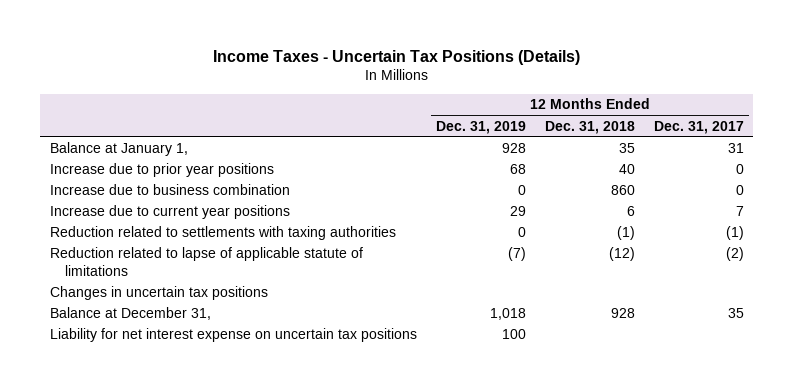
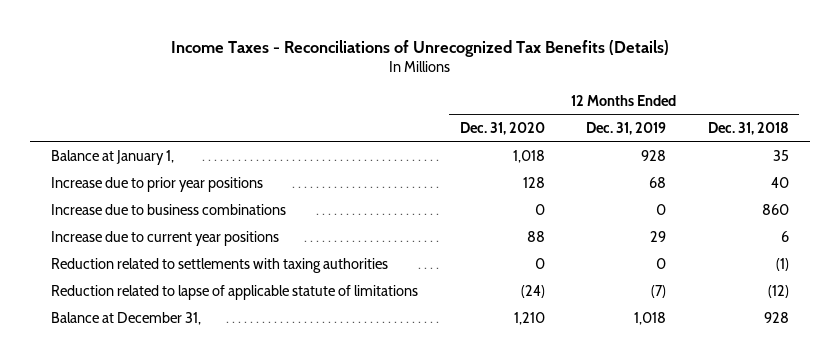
[212,49,580,65] Income Taxes - Uncertain Tax Positions (Details) -> [170,39,669,57] Income Taxes - Reconciliations of Unrecognized Tax Benefits (Details)
[653,120,744,134] Dec. 31, 2017 -> none
none -> [459,121,545,135] Dec. 31, 2020
[49,184,290,196] Increase due to business combination -> [51,203,287,215] Increase due to business combinations
[49,286,268,301] Changes in uncertain tax positions -> none
[49,328,417,343] Liability for net interest expense on uncertain tax positions -> none

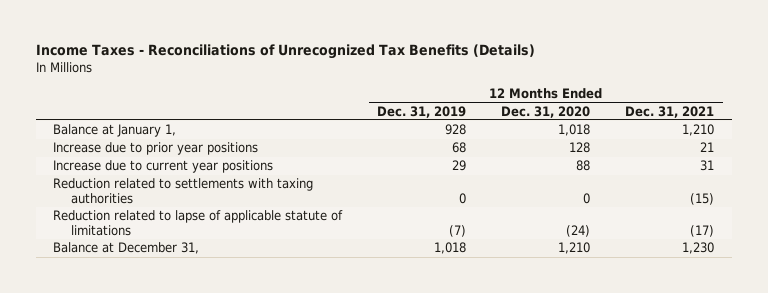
[707,121,789,135] Dec. 31, 2018 -> none
none -> [625,105,715,118] Dec. 31, 2021
[51,203,287,215] Increase due to business combinations -> none

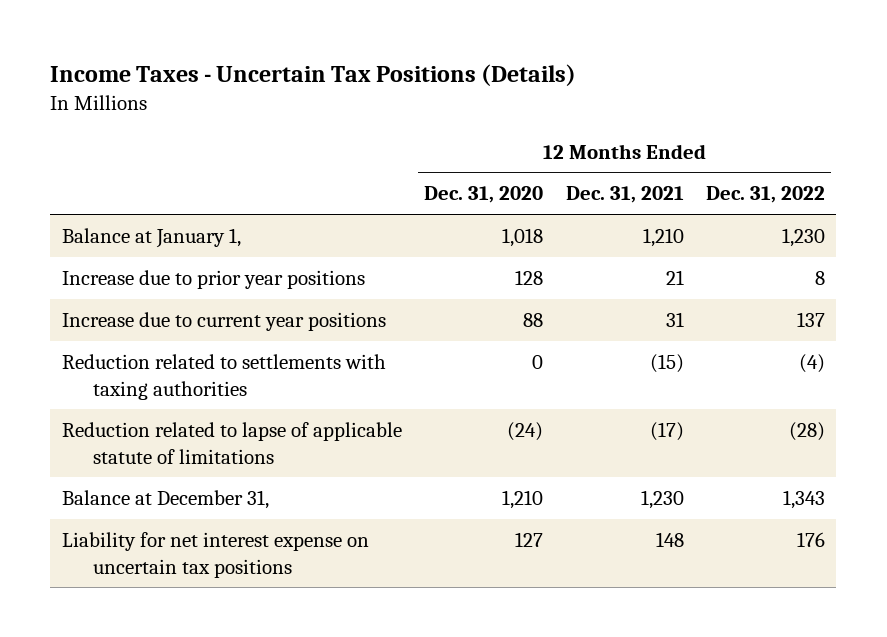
[35,44,535,60] Income Taxes - Reconciliations of Unrecognized Tax Benefits (Details) -> [50,64,577,87] Income Taxes - Uncertain Tax Positions (Details)
[377,105,467,118] Dec. 31, 2019 -> none
none -> [706,186,826,204] Dec. 31, 2022
none -> [61,531,369,578] Liability for net interest expense on uncertain tax positions

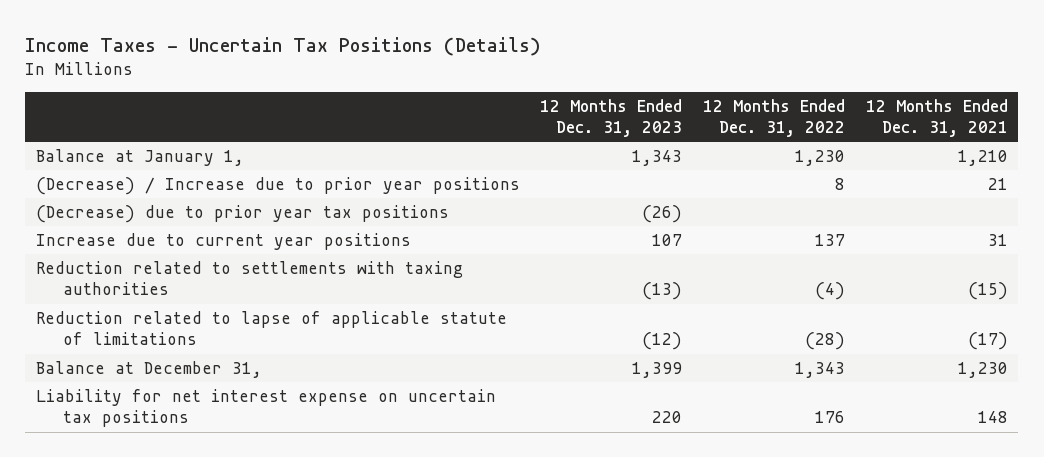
[424,186,544,204] Dec. 31, 2020 -> none
none -> [540,98,683,138] 12 Months Ended Dec. 31, 2023
[61,269,365,289] Increase due to prior year positions -> [35,176,520,195] (Decrease) / Increase due to prior year positions
none -> [35,204,449,223] (Decrease) due to prior year tax positions

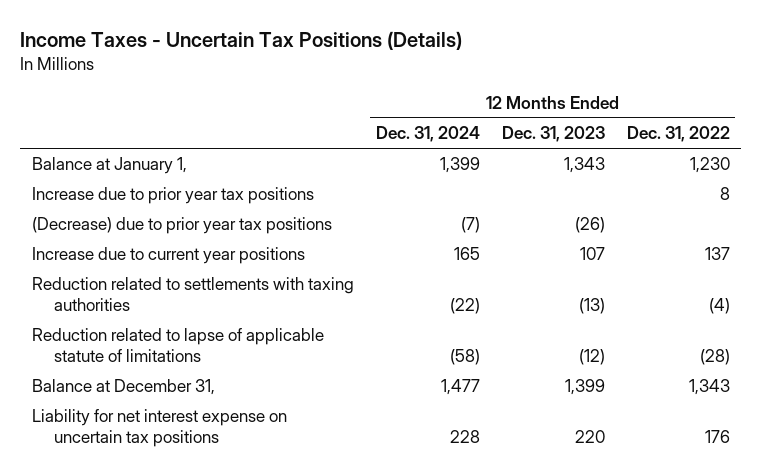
[866,98,1009,138] 12 Months Ended Dec. 31, 2021 -> none
none -> [375,126,480,143] Dec. 31, 2024
[35,176,520,195] (Decrease) / Increase due to prior year positions -> [31,187,314,205] Increase due to prior year tax positions

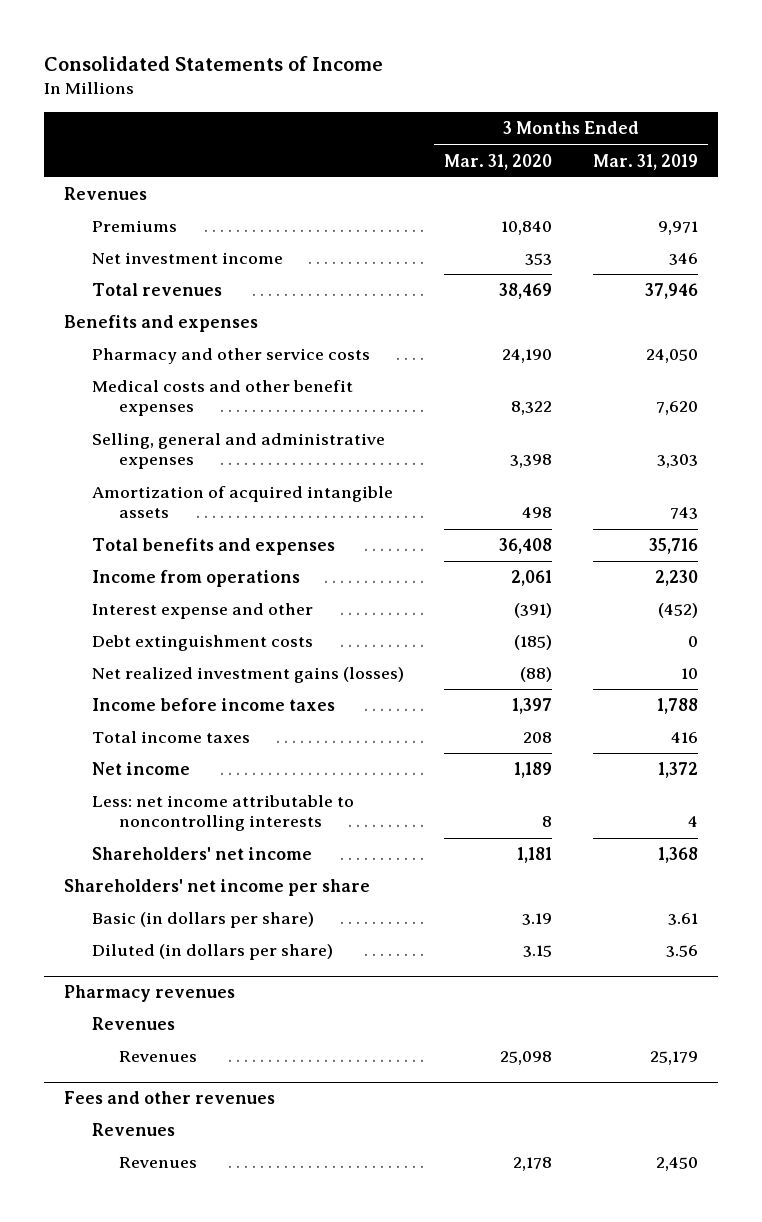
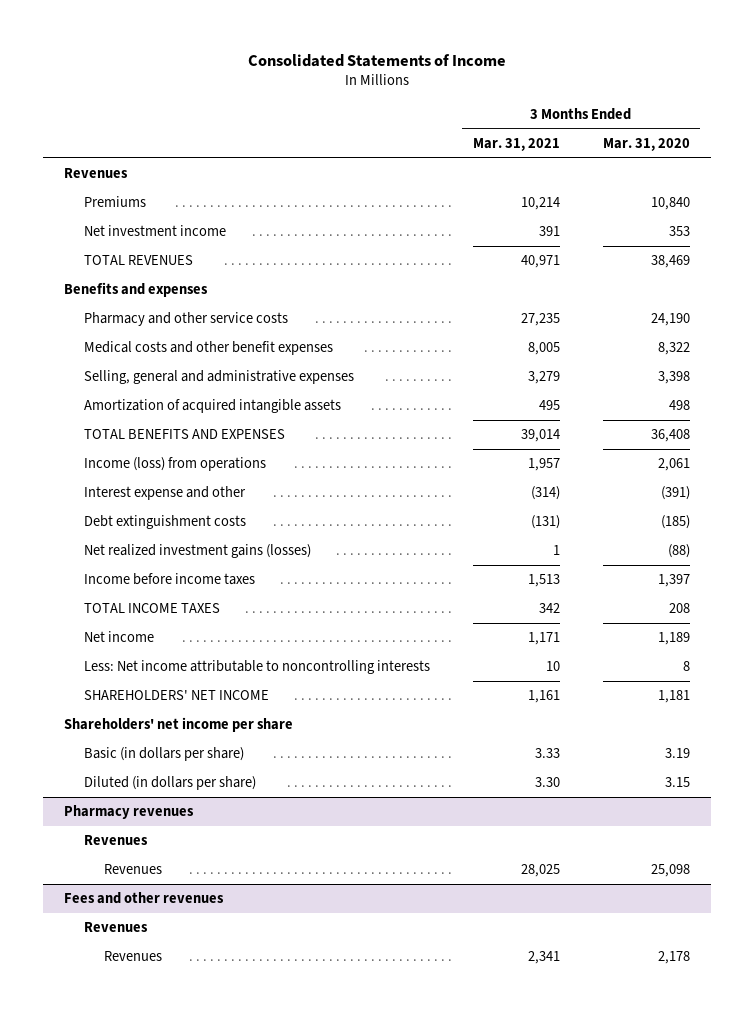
[593,153,699,170] Mar. 31, 2019 -> none
none -> [472,137,560,151] Mar. 31, 2021
[91,283,222,297] Total revenues -> [84,255,194,266] TOTAL REVENUES
[91,538,335,556] Total benefits and expenses -> [84,429,286,440] TOTAL BENEFITS AND EXPENSES
[91,570,300,588] Income from operations -> [84,457,267,472] Income (loss) from operations
[91,731,250,744] Total income taxes -> [84,603,221,614] TOTAL INCOME TAXES
[91,795,354,832] Less: net income attributable to noncontrolling interests -> [84,660,431,675] Less: Net income attributable to noncontrolling interests
[91,847,312,861] Shareholders' net income -> [84,690,270,701] SHAREHOLDERS' NET INCOME

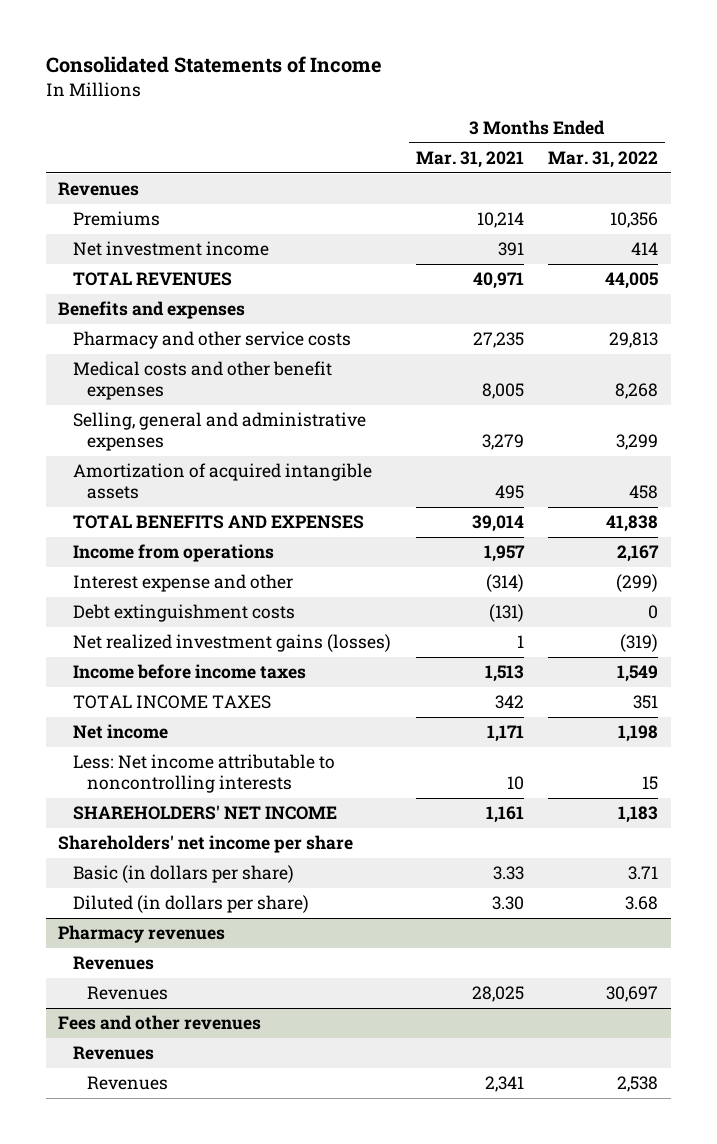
[602,137,690,151] Mar. 31, 2020 -> none
none -> [548,150,659,168] Mar. 31, 2022
[84,457,267,472] Income (loss) from operations -> [72,544,274,563] Income from operations

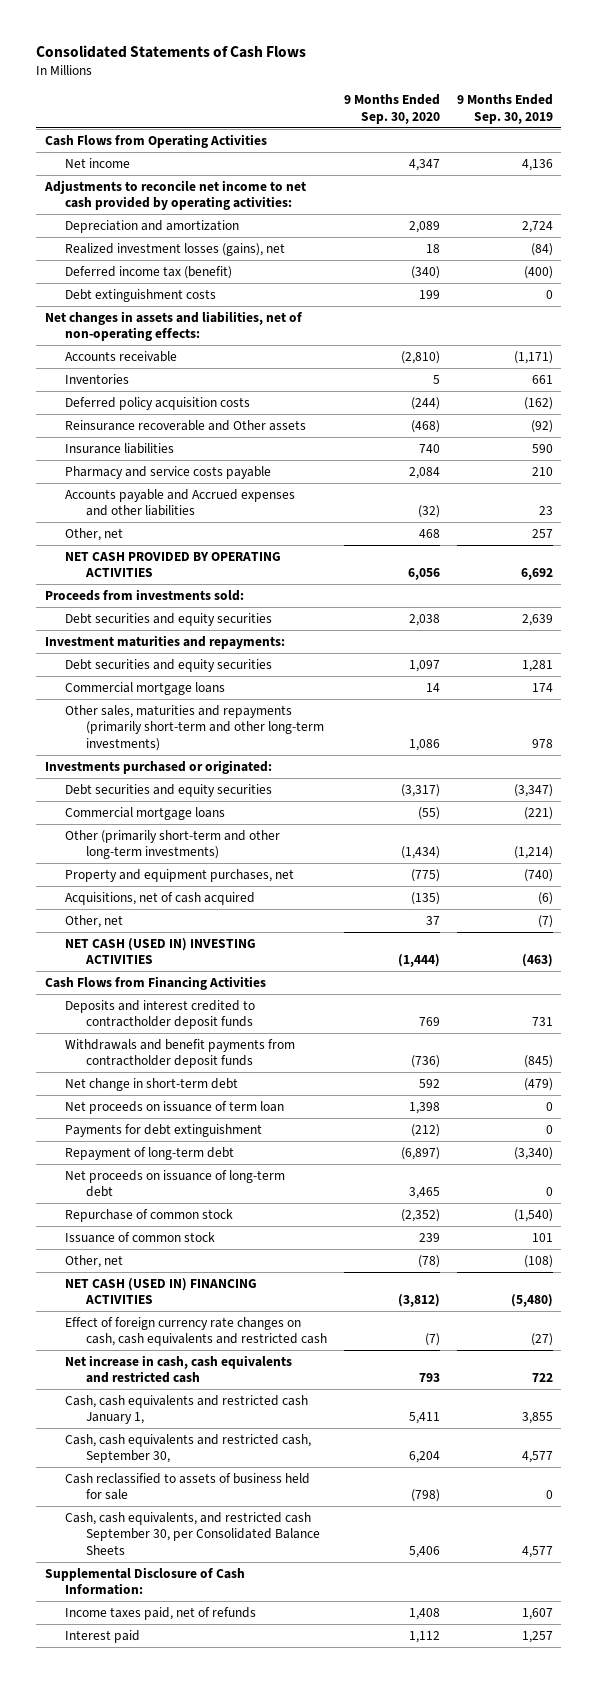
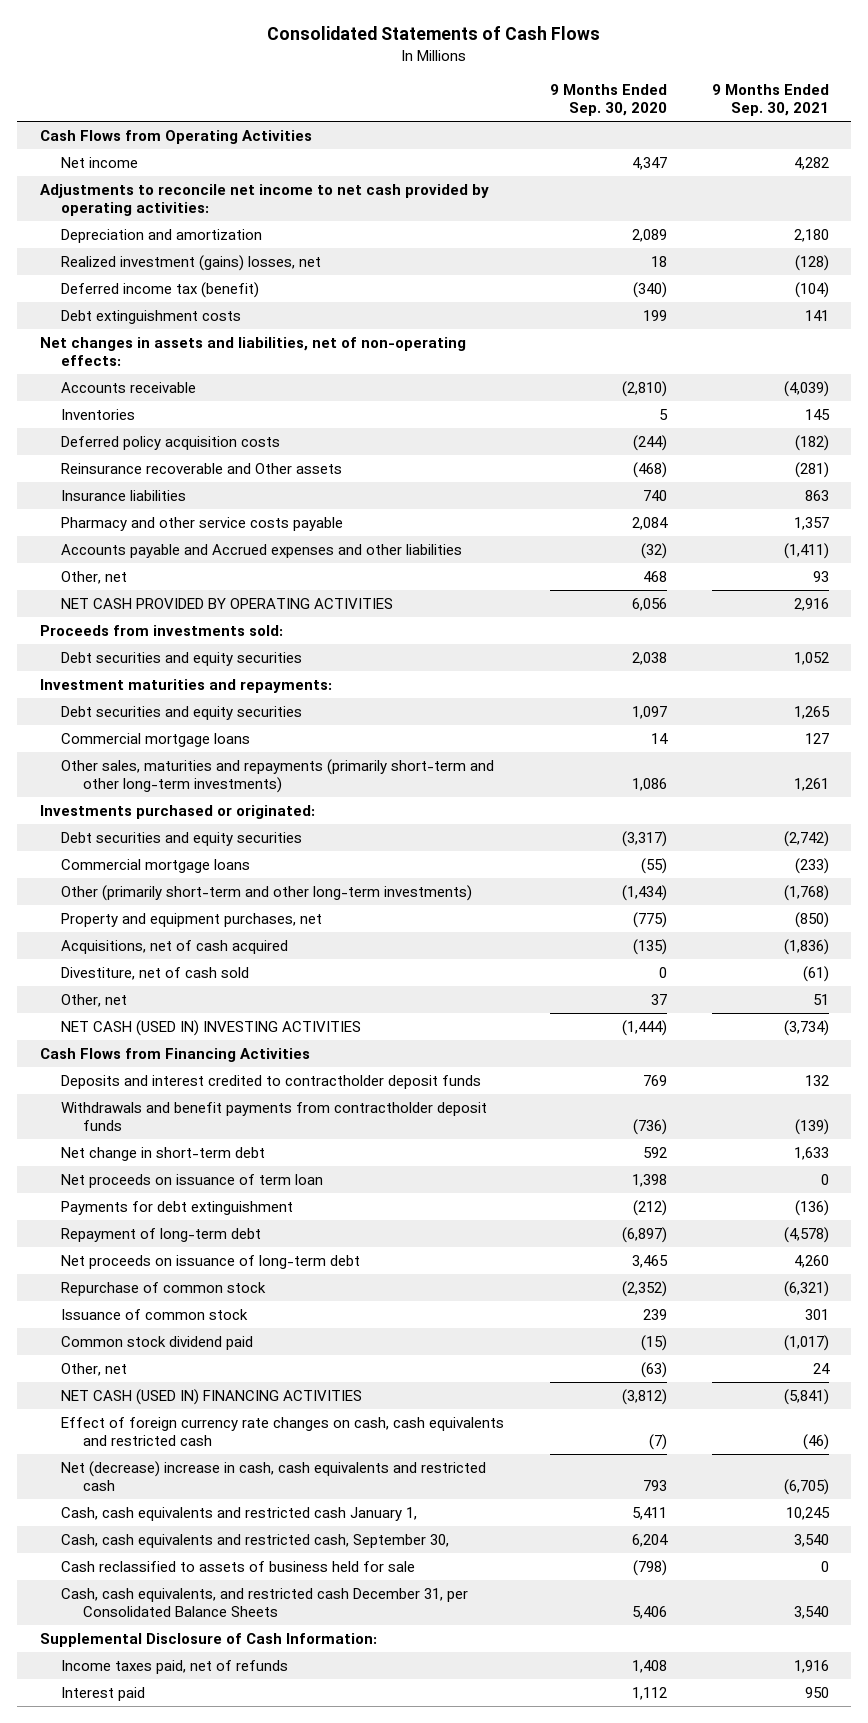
[456,94,553,124] 9 Months Ended Sep. 30, 2019 -> none
none -> [711,83,829,116] 9 Months Ended Sep. 30, 2021
[65,242,286,256] Realized investment losses (gains), net -> [61,254,322,271] Realized investment (gains) losses, net
[65,465,272,479] Pharmacy and service costs payable -> [61,516,344,531] Pharmacy and other service costs payable
none -> [61,966,250,980] Divestiture, net of cash sold
none -> [61,1335,254,1350] Common stock dividend paid
[417,1254,440,1268] (78) -> [640,1361,667,1378] (63)
[65,1354,293,1384] Net increase in cash, cash equivalents and restricted cash -> [61,1460,487,1491] Net (decrease) increase in cash, cash equivalents and restricted cash
[65,1511,320,1555] Cash, cash equivalents, and restricted cash September 30, per Consolidated Balance Sheets -> [61,1587,469,1617] Cash, cash equivalents, and restricted cash December 31, per Consolidated Balance Sheets

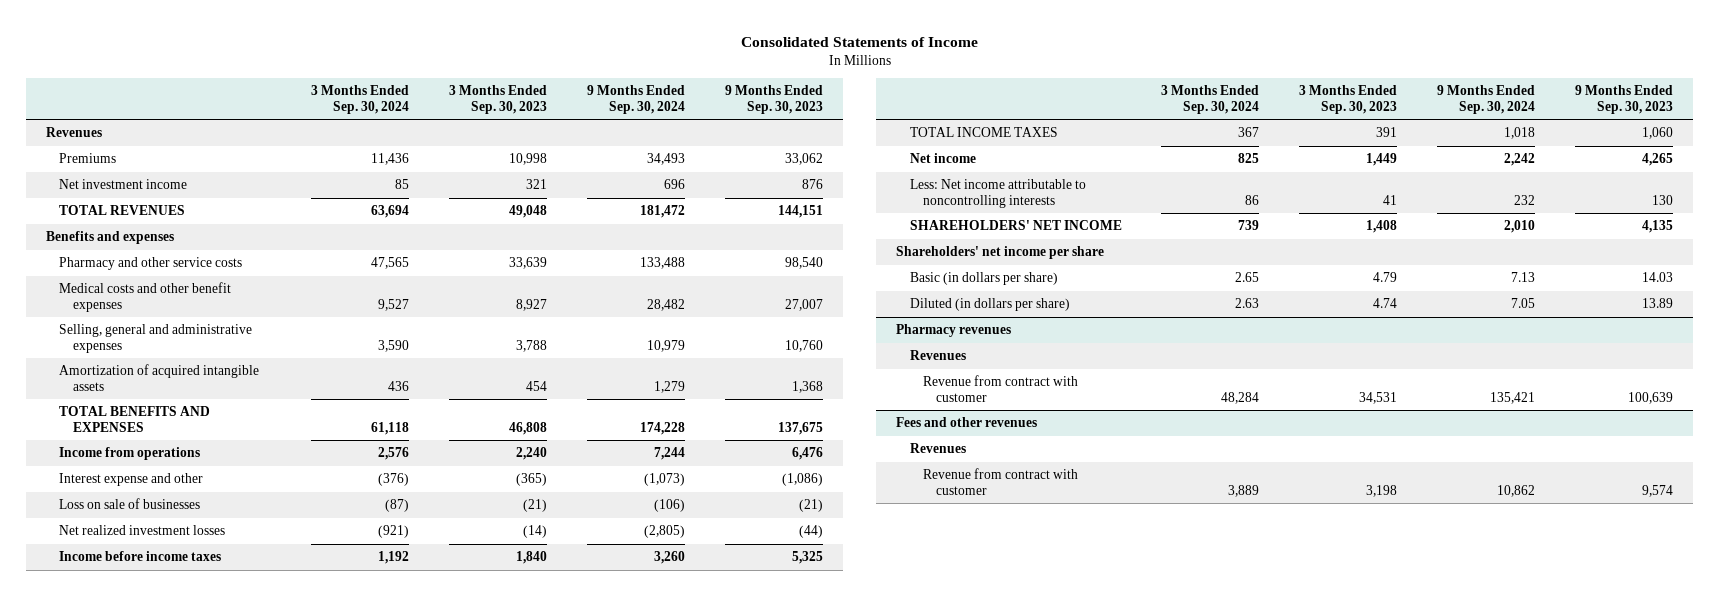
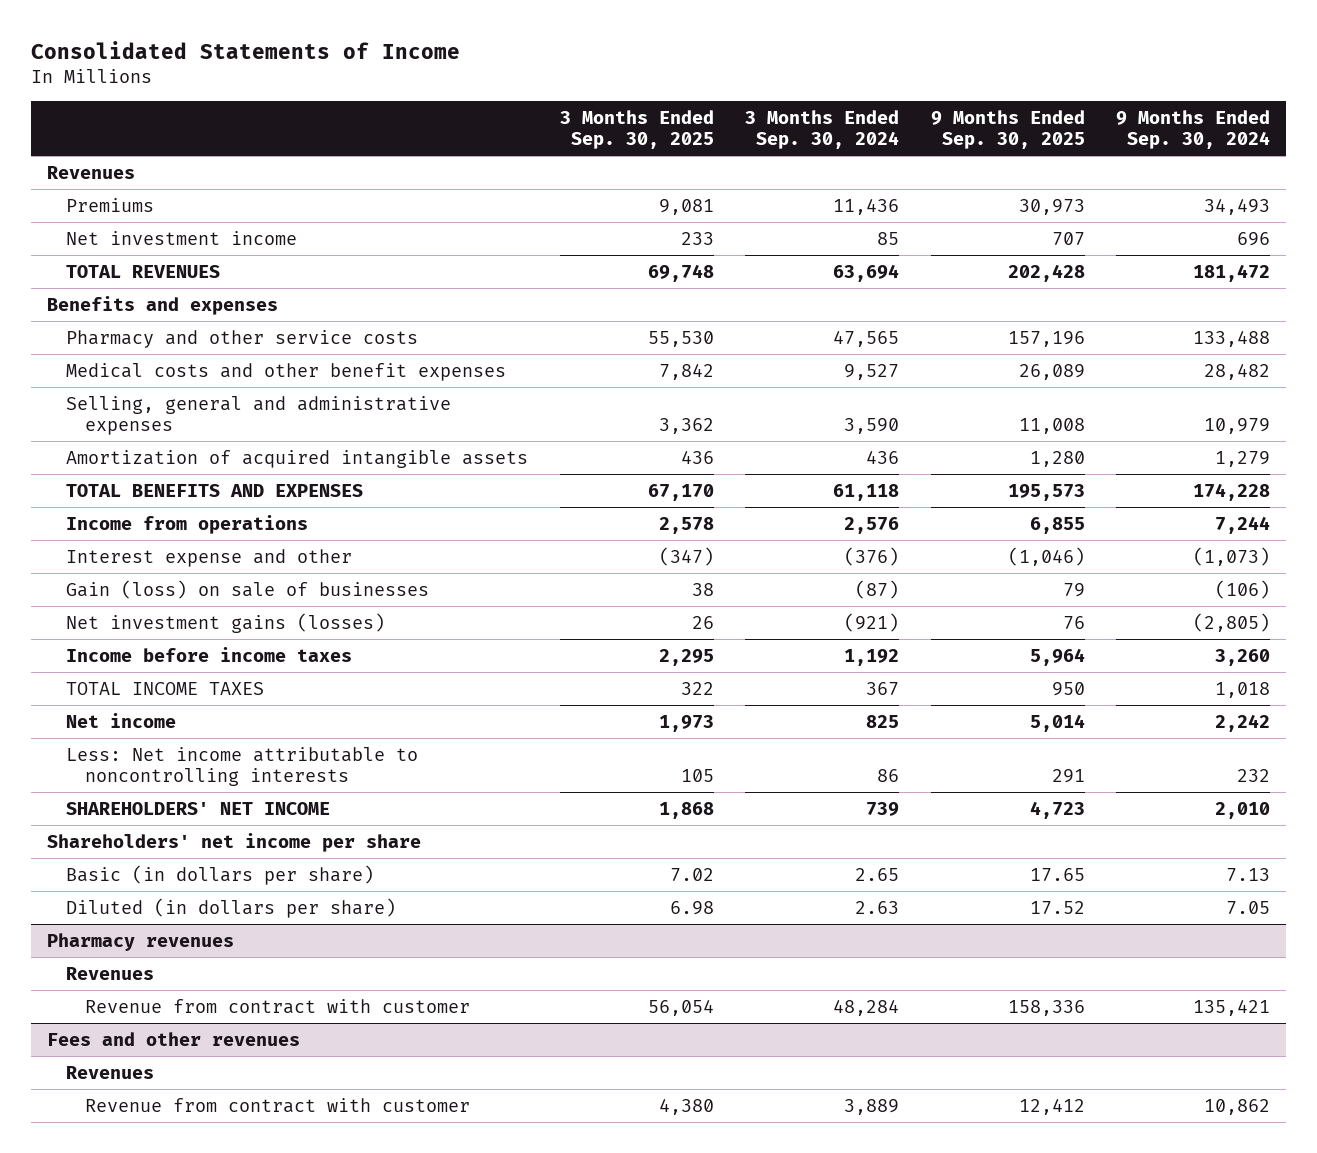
[449,85,548,114] 3 Months Ended Sep. 30, 2023 -> none
[724,85,823,114] 9 Months Ended Sep. 30, 2023 -> none
none -> [559,110,714,149] 3 Months Ended Sep. 30, 2025
none -> [930,110,1085,149] 9 Months Ended Sep. 30, 2025
[59,498,201,510] Loss on sale of businesses -> [65,579,429,599] Gain (loss) on sale of businesses
[59,525,226,536] Net realized investment losses -> [65,612,385,633] Net investment gains (losses)

